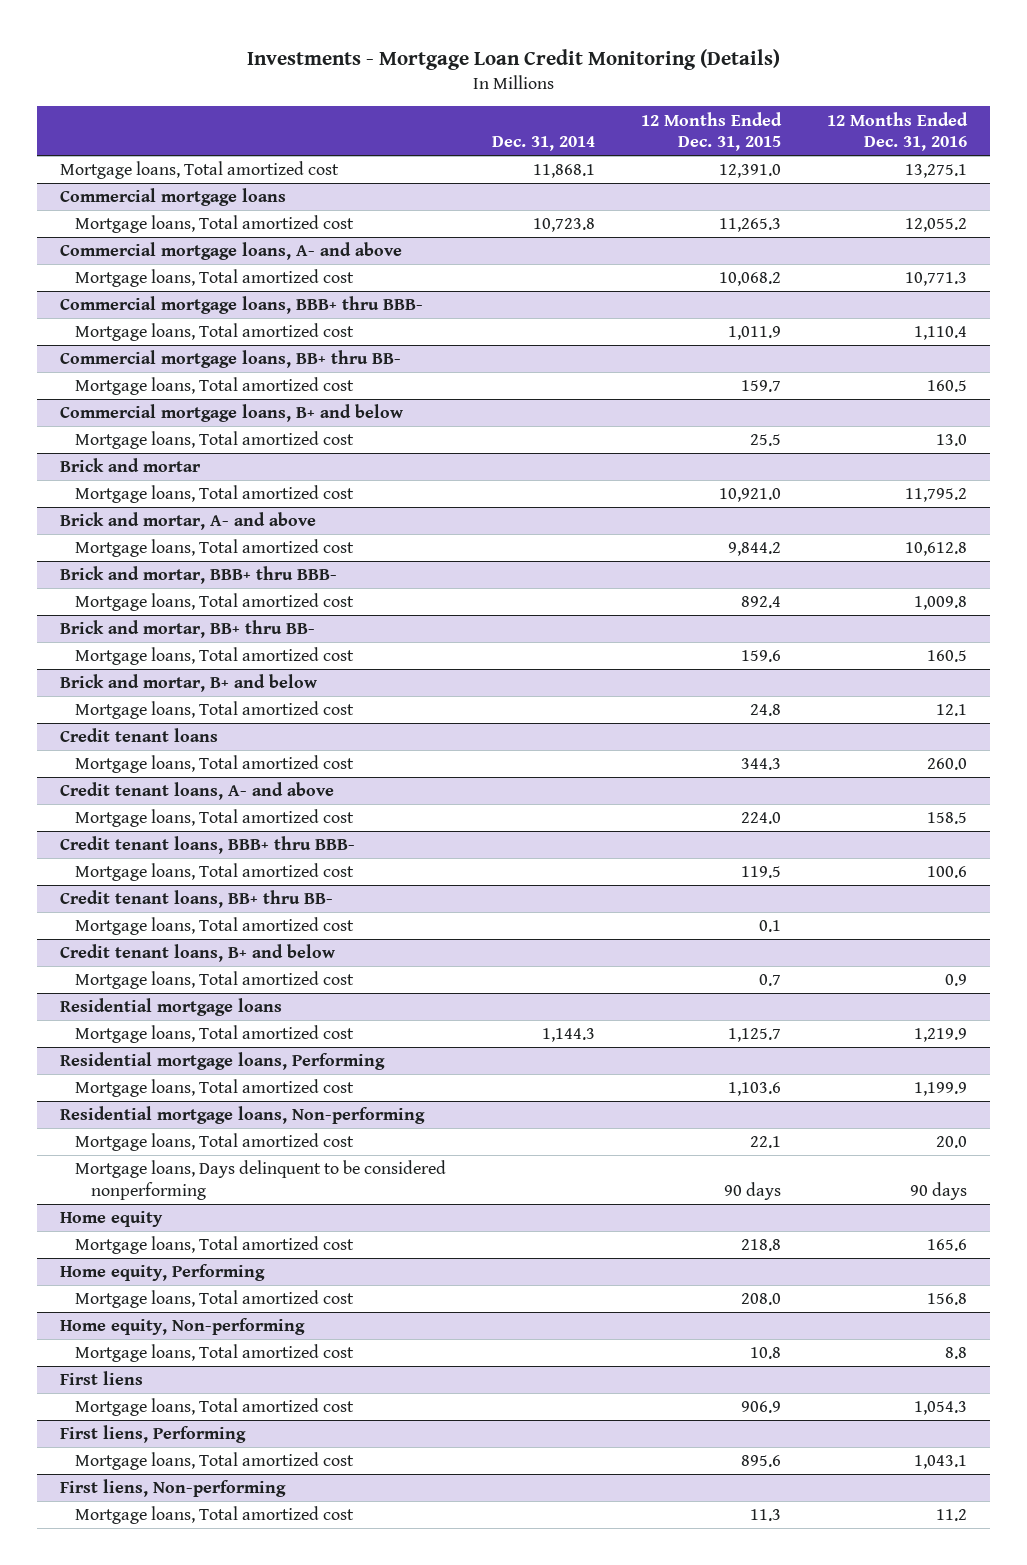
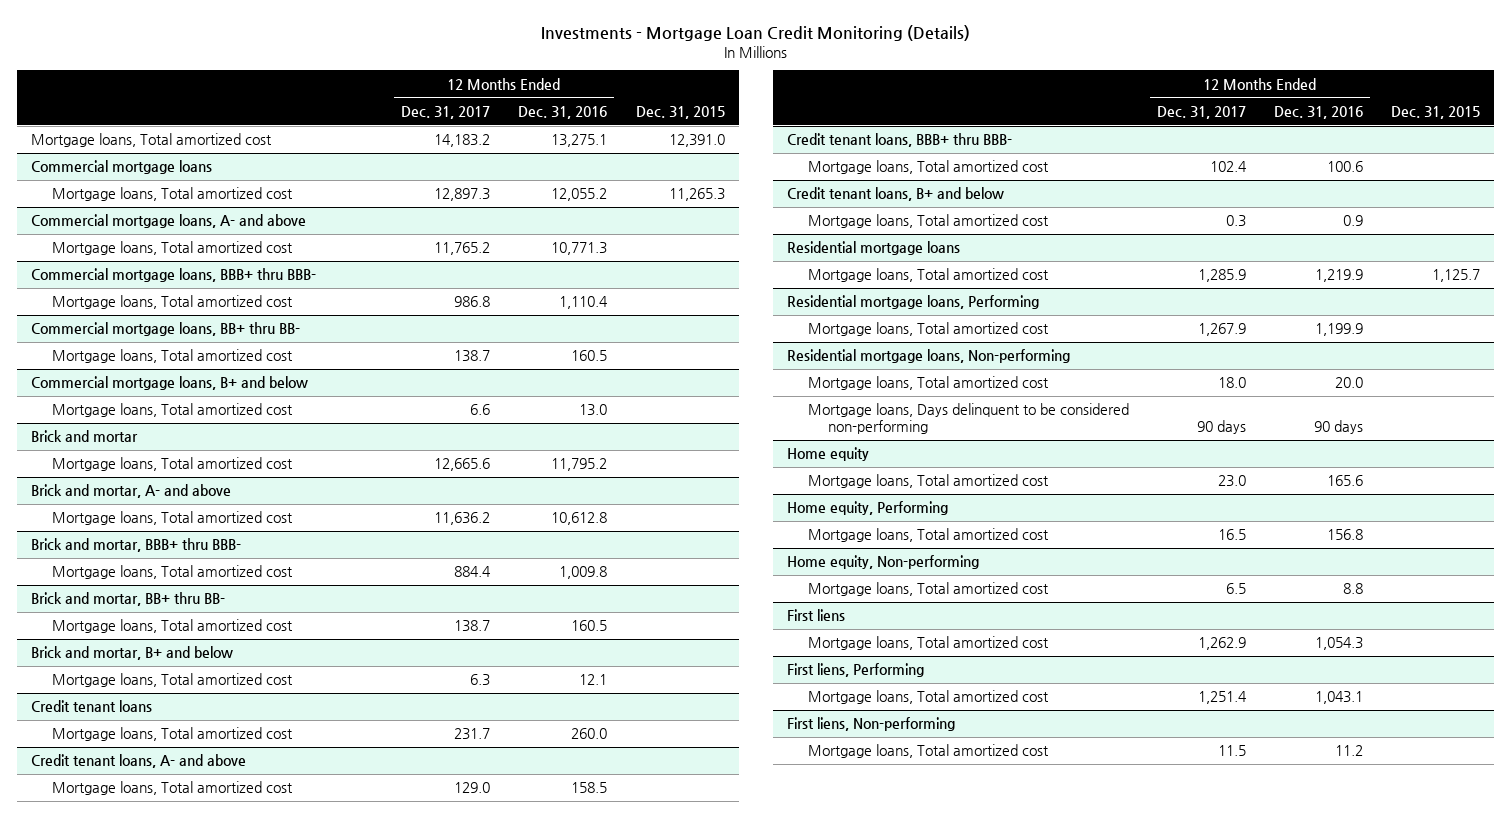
[492,135,596,151] Dec. 31, 2014 -> none
[641,111,783,151] 12 Months Ended Dec. 31, 2015 -> none
none -> [401,105,491,119] Dec. 31, 2017
none -> [635,105,725,119] Dec. 31, 2015
[59,890,333,909] Credit tenant loans, BB+ thru BB- -> none
[75,917,355,936] Mortgage loans, Total amortized cost -> none
[75,1160,447,1200] Mortgage loans, Days delinquent to be considered nonperforming -> [807,403,1129,434] Mortgage loans, Days delinquent to be considered non-performing

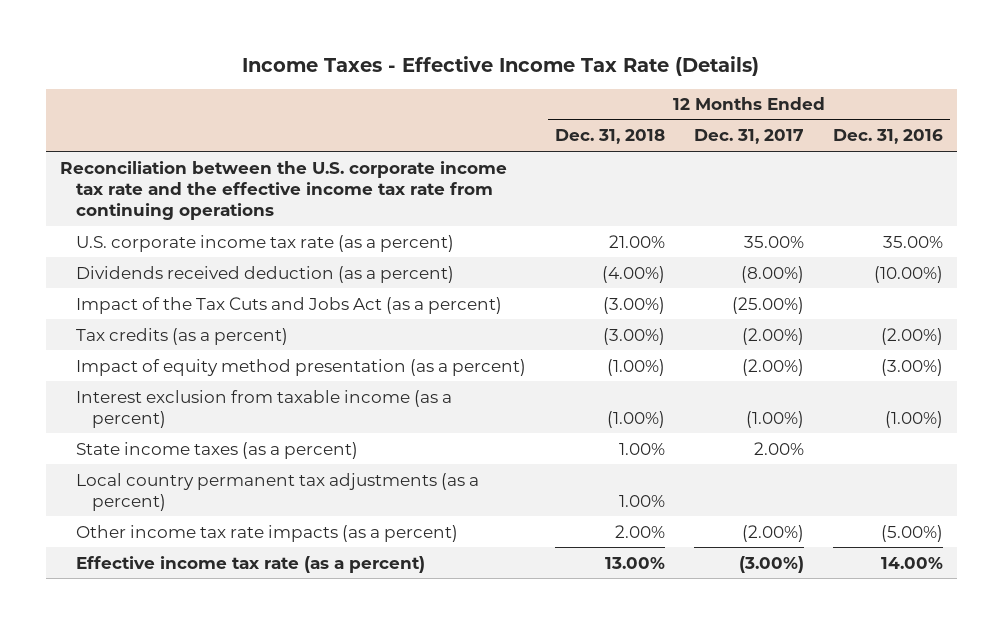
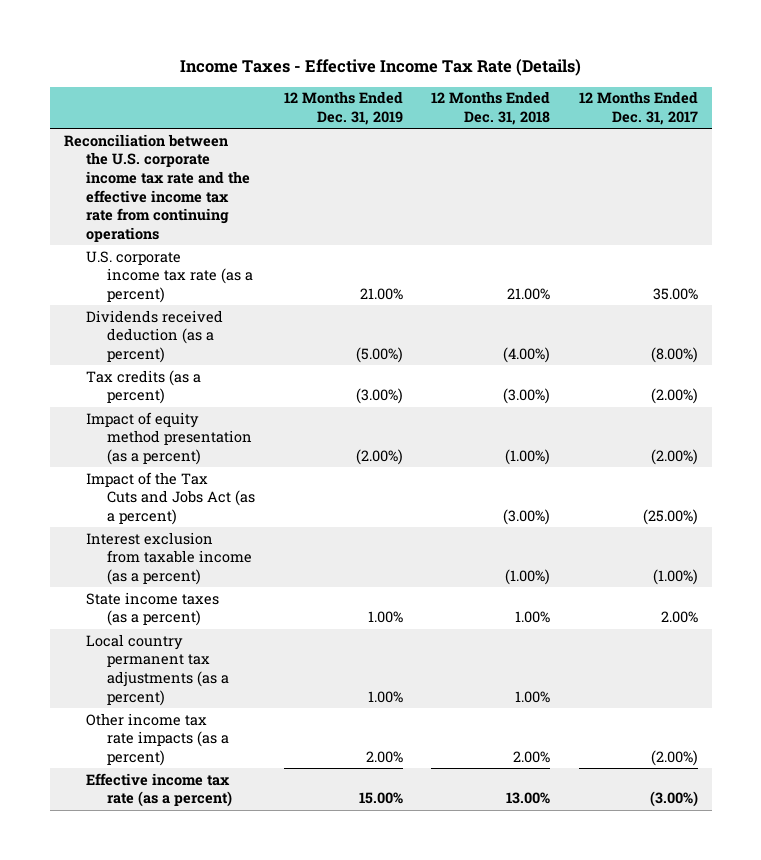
[832,129,943,145] Dec. 31, 2016 -> none
none -> [283,91,403,125] 12 Months Ended Dec. 31, 2019
[75,296,502,314] Impact of the Tax Cuts and Jobs Act (as a percent) -> [85,471,256,525] Impact of the Tax Cuts and Jobs Act (as a percent)

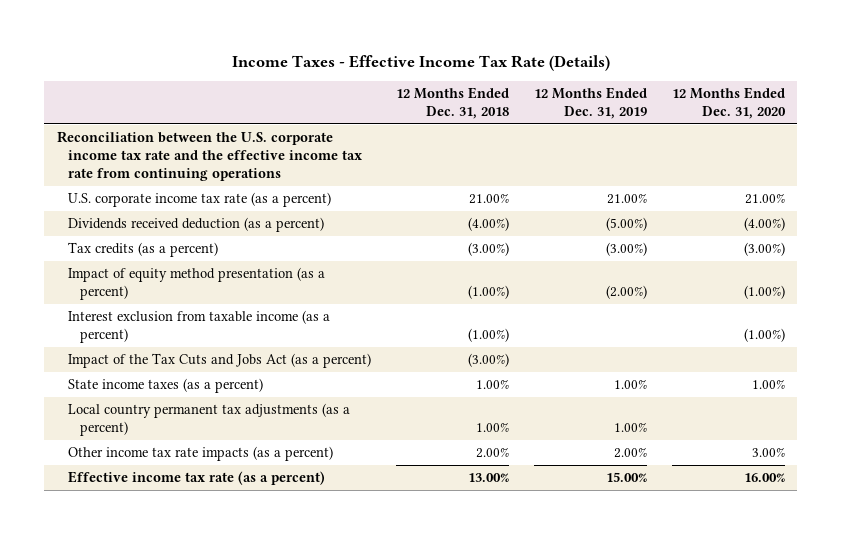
[578,91,698,125] 12 Months Ended Dec. 31, 2017 -> none
none -> [671,86,786,119] 12 Months Ended Dec. 31, 2020
[85,471,256,525] Impact of the Tax Cuts and Jobs Act (as a percent) -> [68,353,372,369] Impact of the Tax Cuts and Jobs Act (as a percent)

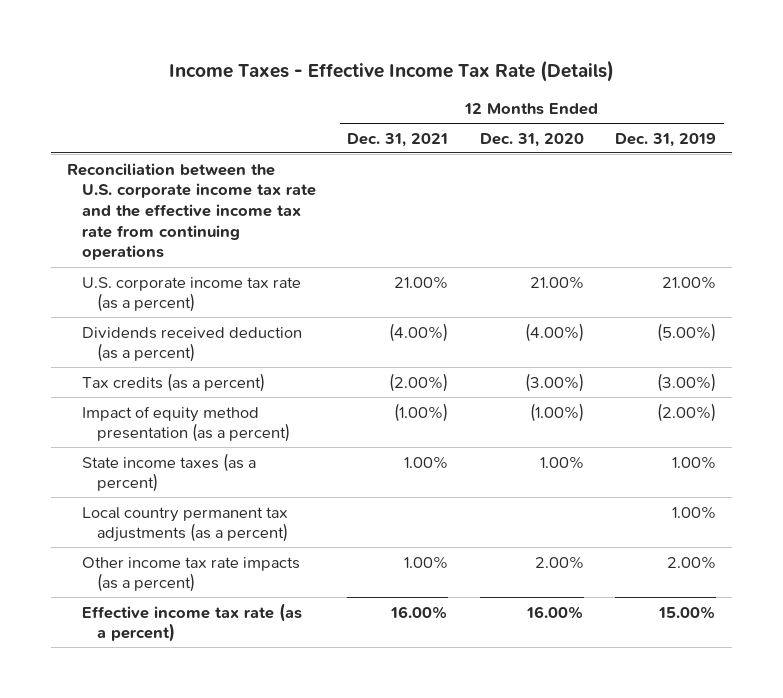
[396,86,510,119] 12 Months Ended Dec. 31, 2018 -> none
none -> [347,132,449,147] Dec. 31, 2021
[68,310,331,344] Interest exclusion from taxable income (as a percent) -> none
[68,353,372,369] Impact of the Tax Cuts and Jobs Act (as a percent) -> none
[751,447,785,458] 3.00% -> [534,555,584,569] 2.00%

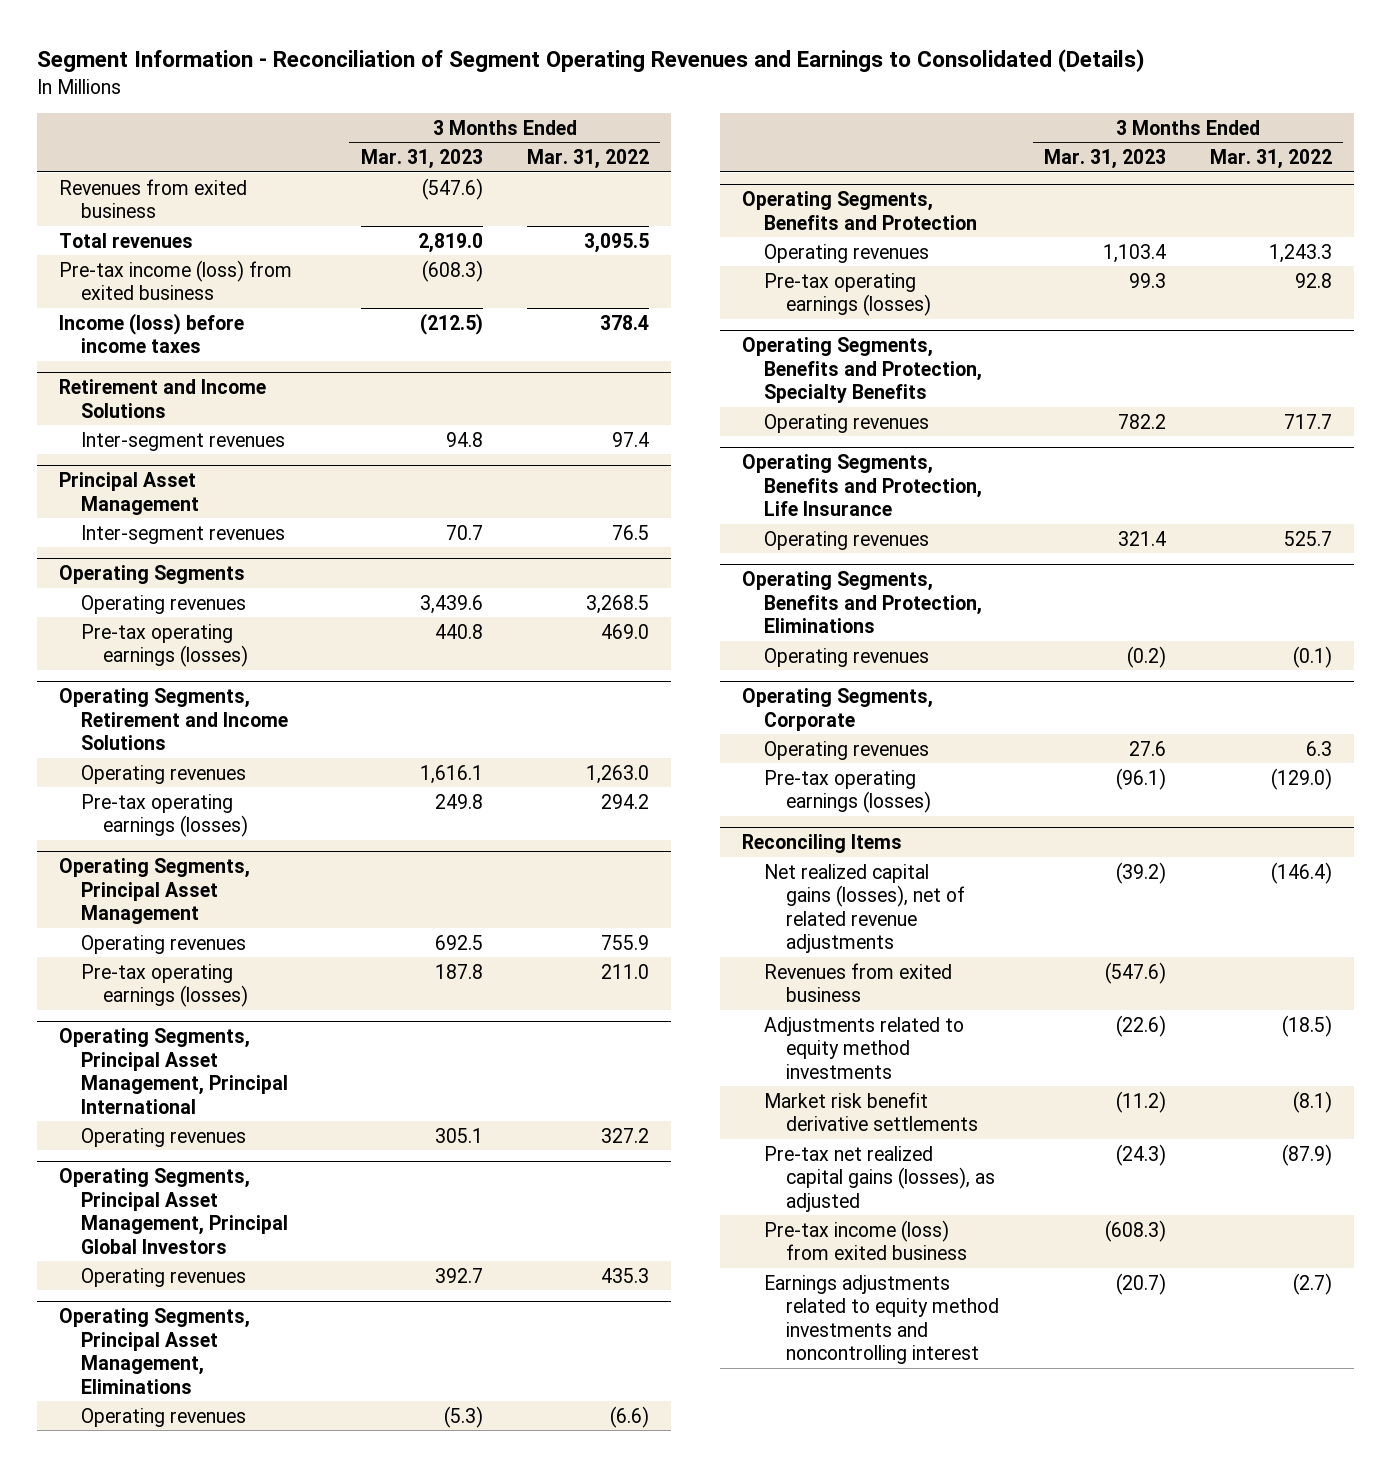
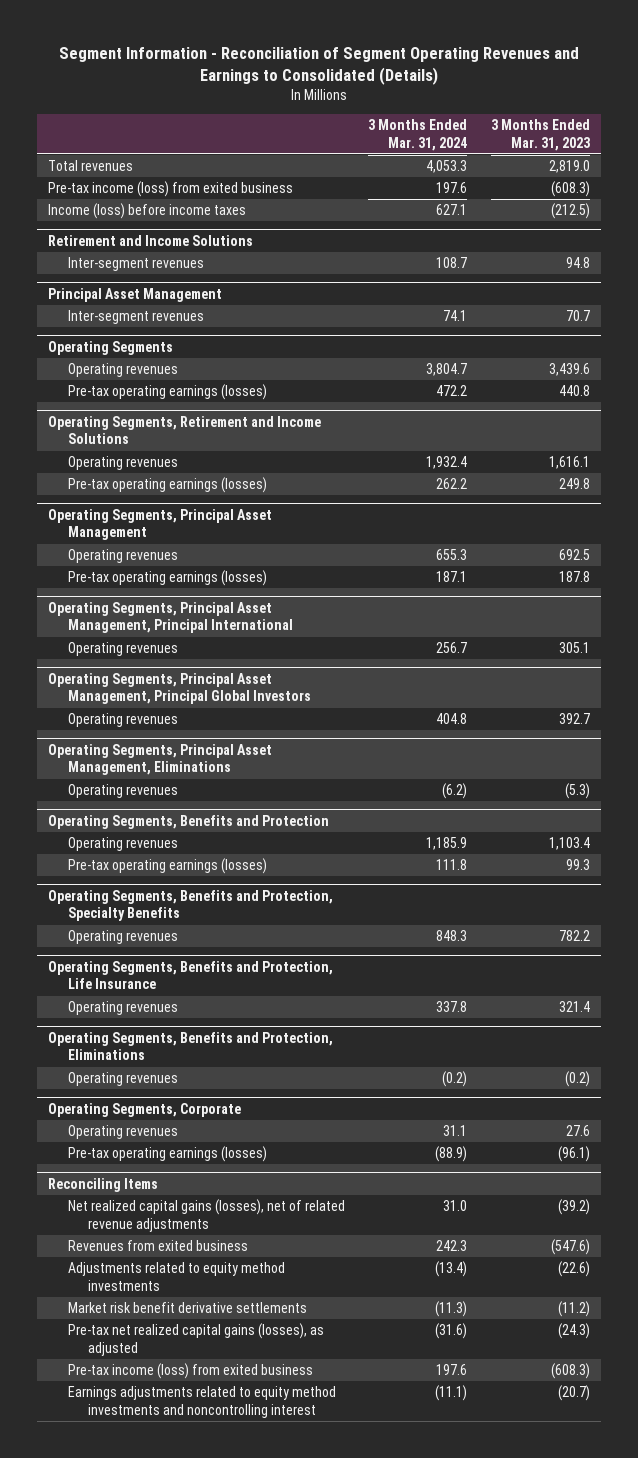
[526,149,649,170] Mar. 31, 2022 -> none
none -> [368,119,468,151] 3 Months Ended Mar. 31, 2024
[59,178,248,219] Revenues from exited business -> none

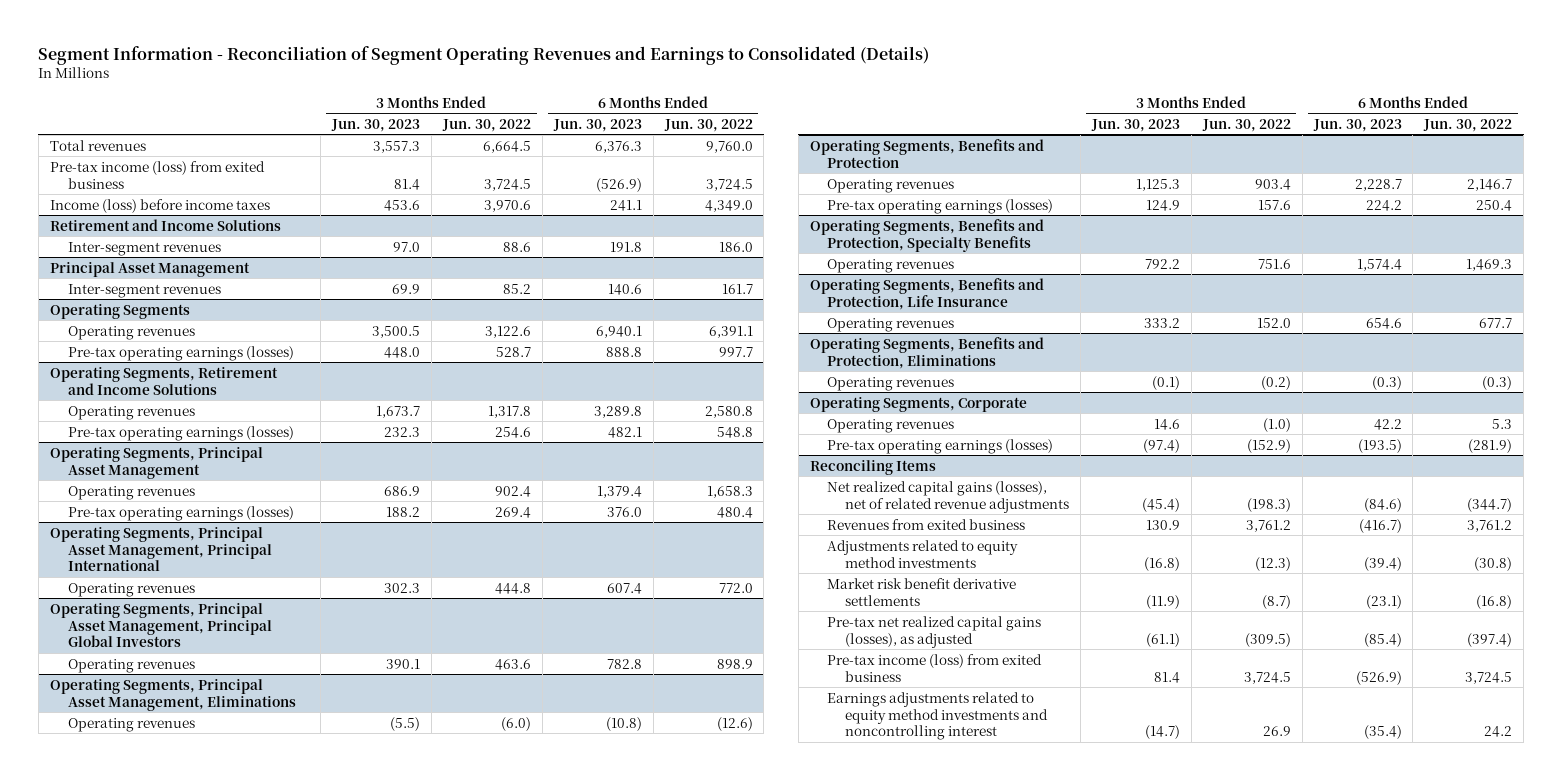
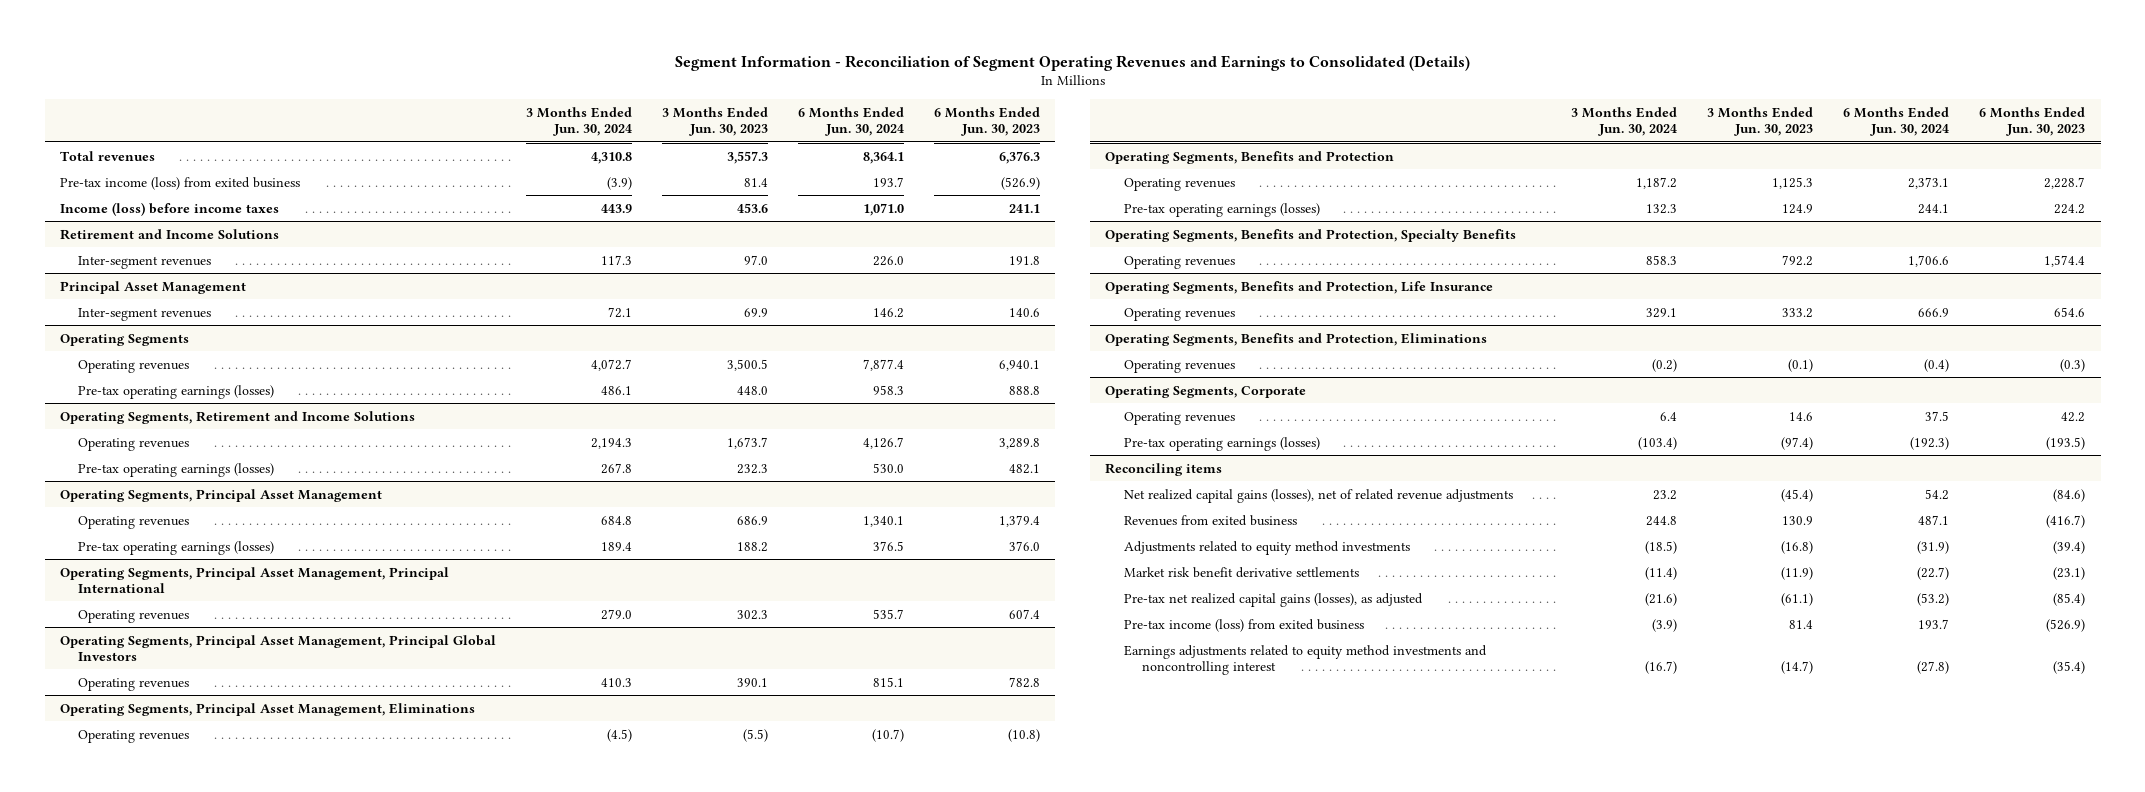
[441,118,531,132] Jun. 30, 2022 -> none
[663,118,753,132] Jun. 30, 2022 -> none
none -> [525,107,632,137] 3 Months Ended Jun. 30, 2024
none -> [798,107,905,137] 6 Months Ended Jun. 30, 2024
[809,459,936,475] Reconciling Items -> [1105,462,1223,476] Reconciling items

